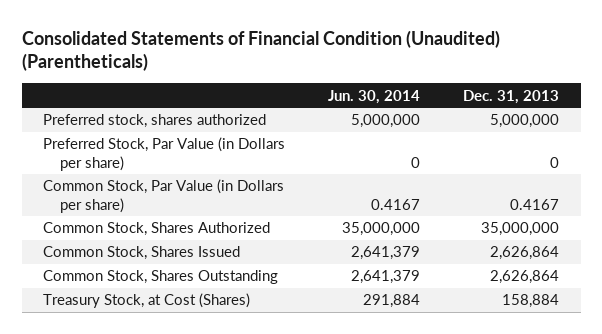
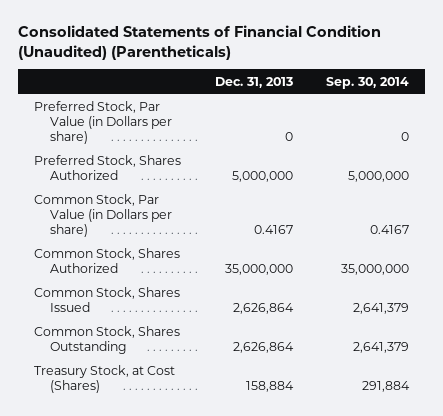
[328,89,421,104] Jun. 30, 2014 -> none
none -> [325,76,409,89] Sep. 30, 2014
[43,114,267,129] Preferred stock, shares authorized -> none
none -> [34,155,182,181] Preferred Stock, Shares Authorized

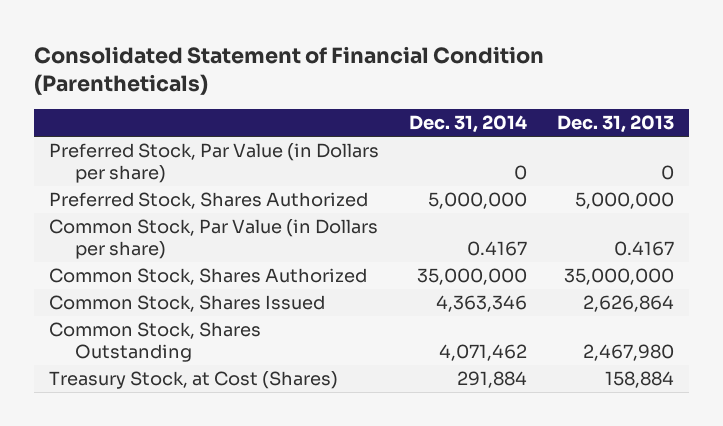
[17,25,381,60] Consolidated Statements of Financial Condition (Unaudited) (Parentheticals) -> [34,45,545,95] Consolidated Statement of Financial Condition (Parentheticals)
[325,76,409,89] Sep. 30, 2014 -> none
none -> [409,115,528,134] Dec. 31, 2014
[232,342,294,354] 2,626,864 -> [582,344,674,362] 2,467,980

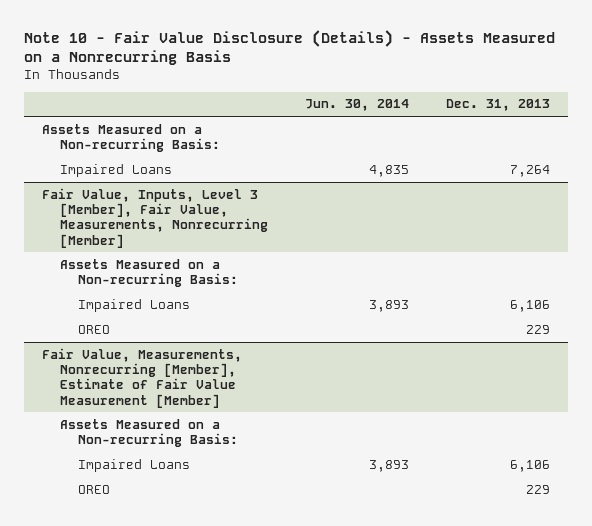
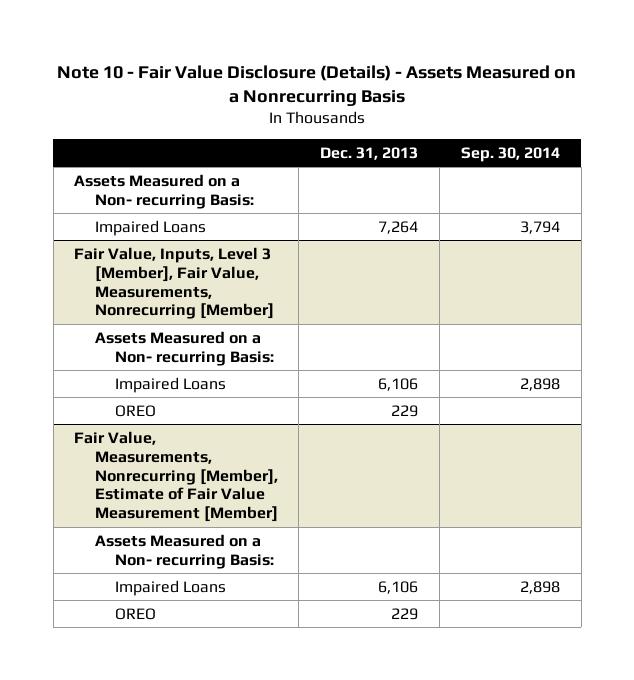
[305,99,410,112] Jun. 30, 2014 -> none
none -> [460,146,560,162] Sep. 30, 2014
[42,123,221,152] Assets Measured on a Non-recurring Basis: -> [74,173,254,209] Assets Measured on a Non- recurring Basis:
[60,258,239,287] Assets Measured on a Non-recurring Basis: -> [94,330,274,366] Assets Measured on a Non- recurring Basis:
[60,418,239,447] Assets Measured on a Non-recurring Basis: -> [94,533,274,569] Assets Measured on a Non- recurring Basis:

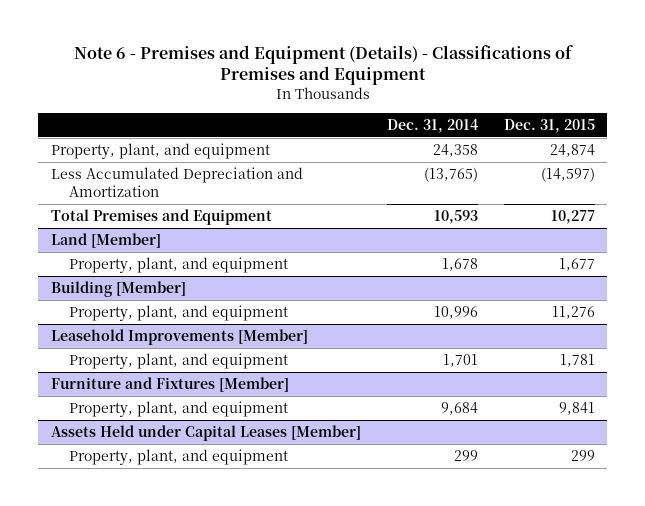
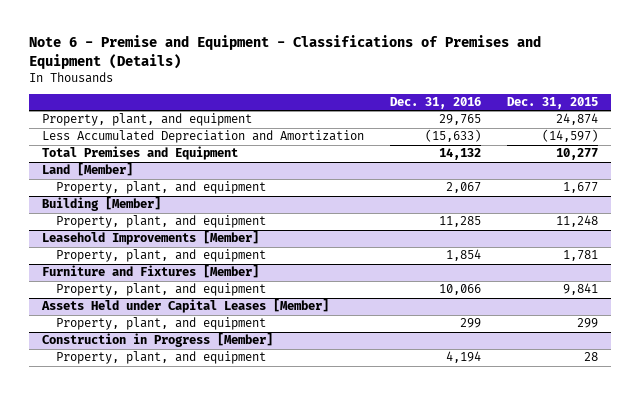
[73,44,573,86] Note 6 - Premises and Equipment (Details) - Classifications of Premises and Equipment -> [29,35,542,69] Note 6 - Premise and Equipment - Classifications of Premises and Equipment (Details)
[386,118,478,133] Dec. 31, 2014 -> none
none -> [390,97,482,110] Dec. 31, 2016
[551,305,595,319] 11,276 -> [556,215,599,228] 11,248
none -> [42,332,274,348] Construction in Progress [Member]
none -> [55,351,266,365] Property, plant, and equipment

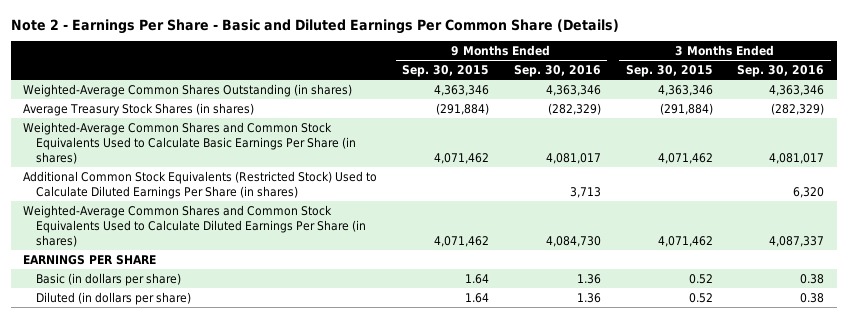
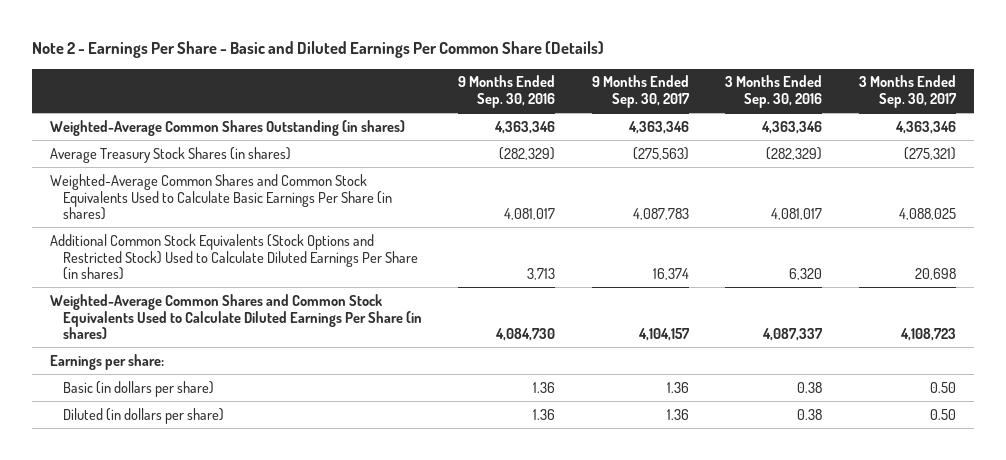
[402,65,490,78] Sep. 30, 2015 -> none
[625,65,713,78] Sep. 30, 2015 -> none
none -> [591,75,690,109] 9 Months Ended Sep. 30, 2017
none -> [858,75,957,109] 3 Months Ended Sep. 30, 2017
[23,170,378,199] Additional Common Stock Equivalents (Restricted Stock) Used to Calculate Diluted Earnings Per Share (in shares) -> [50,233,418,281] Additional Common Stock Equivalents (Stock Options and Restricted Stock) Used to Calculate Diluted Earnings Per Share (in shares)
[23,254,157,265] EARNINGS PER SHARE -> [50,353,165,370] Earnings per share:

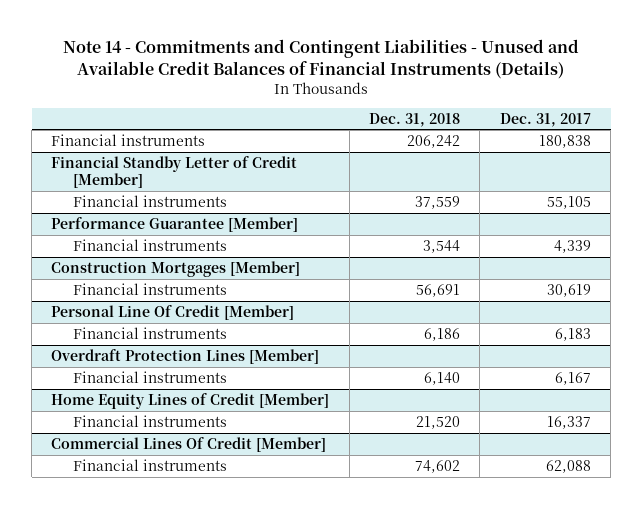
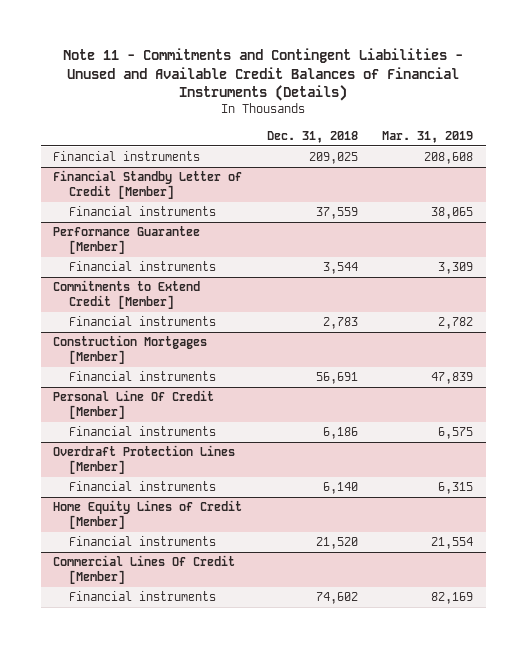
[63,39,580,79] Note 14 - Commitments and Contingent Liabilities - Unused and Available Credit Balances of Financial Instruments (Details) -> [63,47,464,102] Note 11 - Commitments and Contingent Liabilities - Unused and Available Credit Balances of Financial Instruments (Details)
[499,112,591,127] Dec. 31, 2017 -> none
none -> [382,130,474,143] Mar. 31, 2019
[407,135,461,149] 206,242 -> [308,152,358,165] 209,025
none -> [53,280,201,310] Commitments to Extend Credit [Member]
none -> [69,316,217,327] Financial instruments

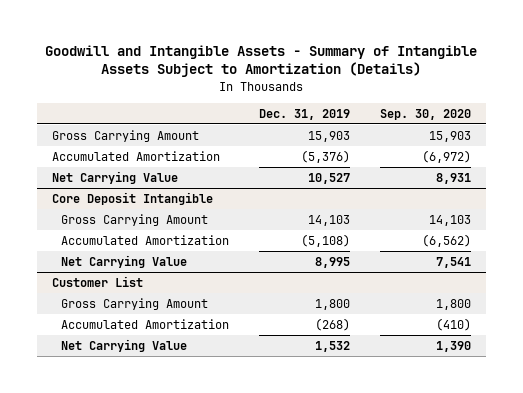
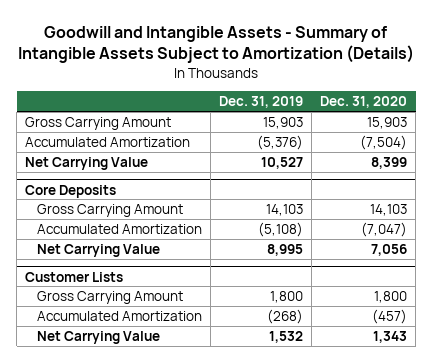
[379,108,471,120] Sep. 30, 2020 -> none
none -> [319,96,407,109] Dec. 31, 2020
[52,191,214,205] Core Deposit Intangible -> [25,184,117,198] Core Deposits
[52,275,144,287] Customer List -> [25,271,124,282] Customer Lists

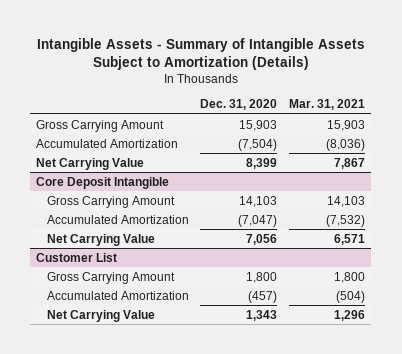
[18,25,415,64] Goodwill and Intangible Assets - Summary of Intangible Assets Subject to Amortization (Details) -> [36,37,365,71] Intangible Assets - Summary of Intangible Assets Subject to Amortization (Details)
[218,96,303,109] Dec. 31, 2019 -> none
none -> [289,99,366,111] Mar. 31, 2021
[25,184,117,198] Core Deposits -> [36,176,170,189] Core Deposit Intangible
[25,271,124,282] Customer Lists -> [36,252,118,262] Customer List

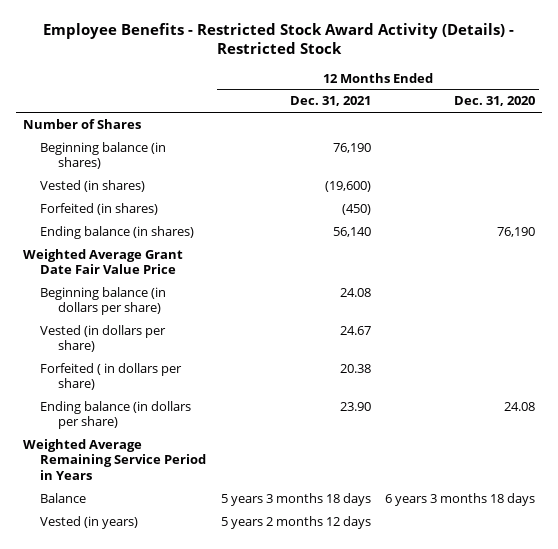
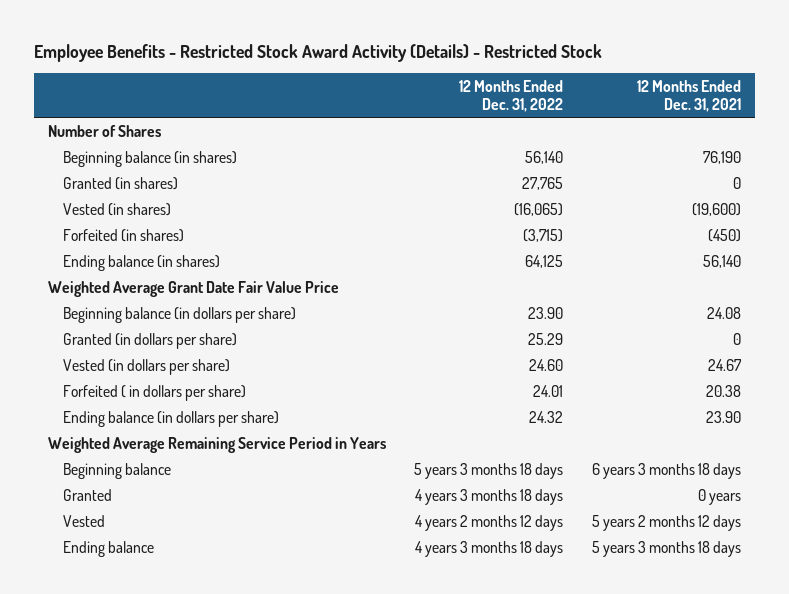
[454,96,536,107] Dec. 31, 2020 -> none
none -> [459,79,564,112] 12 Months Ended Dec. 31, 2022
none -> [62,176,178,190] Granted (in shares)
none -> [62,332,237,349] Granted (in dollars per share)
[40,492,87,503] Balance -> [62,462,171,479] Beginning balance
[220,492,371,506] 5 years 3 months 18 days -> [591,462,741,479] 6 years 3 months 18 days
none -> [62,488,112,501] Granted
[40,515,139,529] Vested (in years) -> [62,514,105,527] Vested
none -> [62,540,154,557] Ending balance

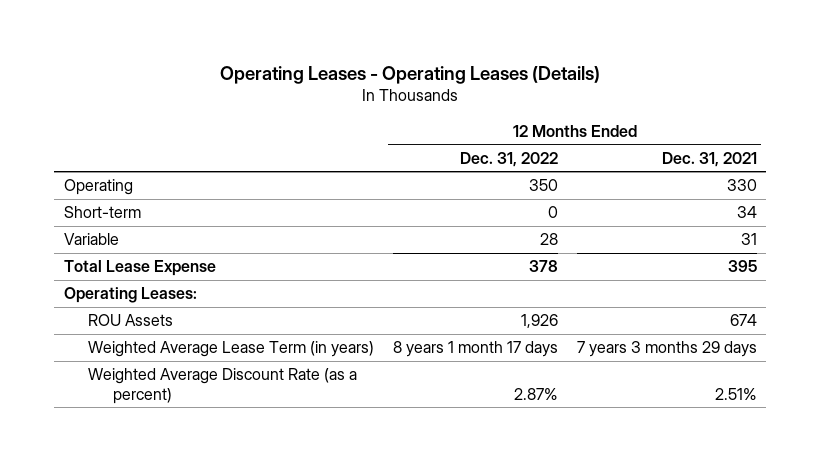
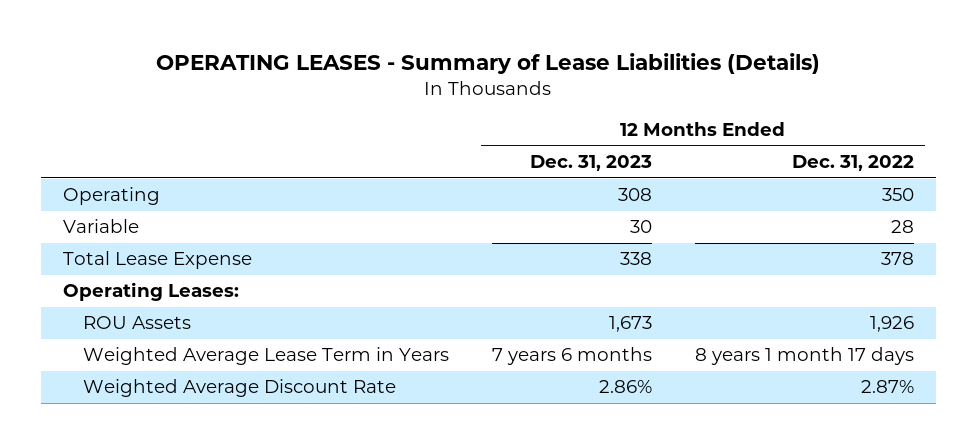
[220,65,601,84] Operating Leases - Operating Leases (Details) -> [156,53,821,75] OPERATING LEASES - Summary of Lease Liabilities (Details)
[661,151,757,167] Dec. 31, 2021 -> none
none -> [529,155,652,172] Dec. 31, 2023
[63,206,141,219] Short-term -> none
[88,341,375,358] Weighted Average Lease Term (in years) -> [82,347,449,366] Weighted Average Lease Term in Years
[88,368,358,404] Weighted Average Discount Rate (as a percent) -> [82,379,396,398] Weighted Average Discount Rate

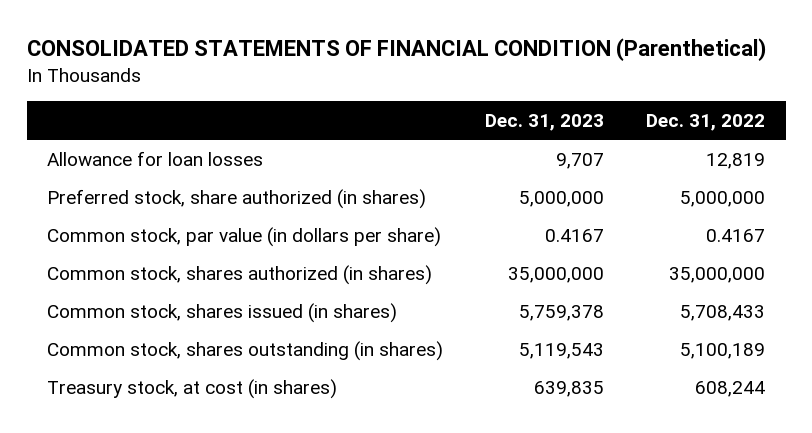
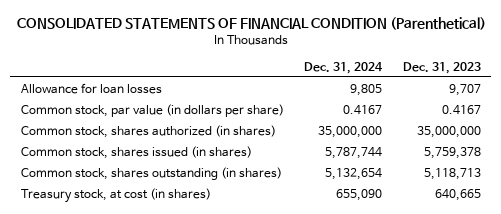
[645,114,765,132] Dec. 31, 2022 -> none
none -> [304,61,384,74] Dec. 31, 2024
[47,188,427,209] Preferred stock, share authorized (in shares) -> none
[519,342,605,359] 5,119,543 -> [423,167,481,180] 5,118,713
[534,380,605,397] 639,835 -> [434,188,481,201] 640,665

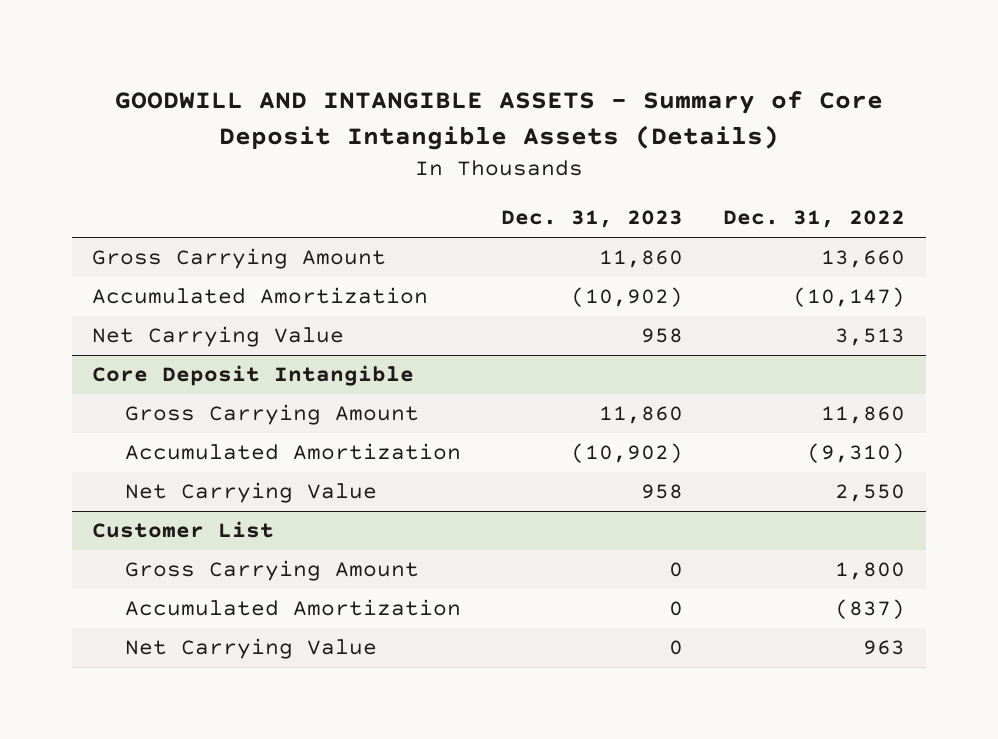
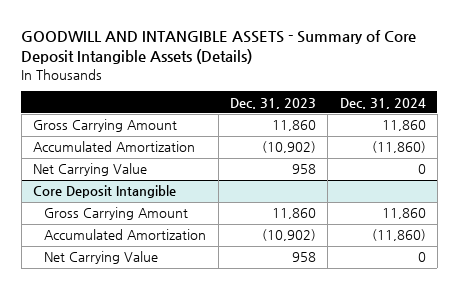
[723,210,906,229] Dec. 31, 2022 -> none
none -> [339,97,426,109] Dec. 31, 2024
[92,521,275,539] Customer List -> none
[124,560,419,582] Gross Carrying Amount -> none
[124,599,461,617] Accumulated Amortization -> none
[124,638,377,660] Net Carrying Value -> none

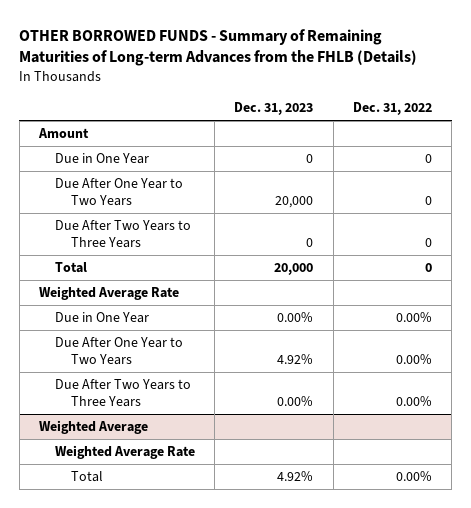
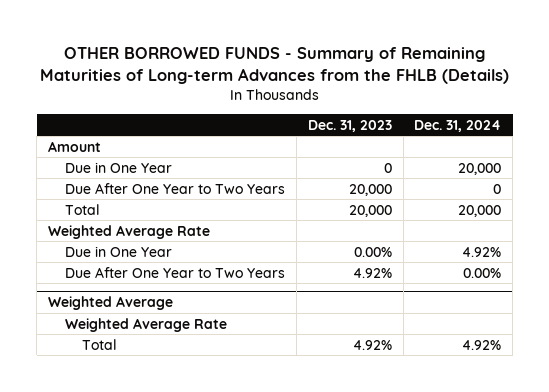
[353,102,433,116] Dec. 31, 2022 -> none
none -> [414,119,502,132] Dec. 31, 2024
[54,220,191,249] Due After Two Years to Three Years -> none
[54,379,191,408] Due After Two Years to Three Years -> none

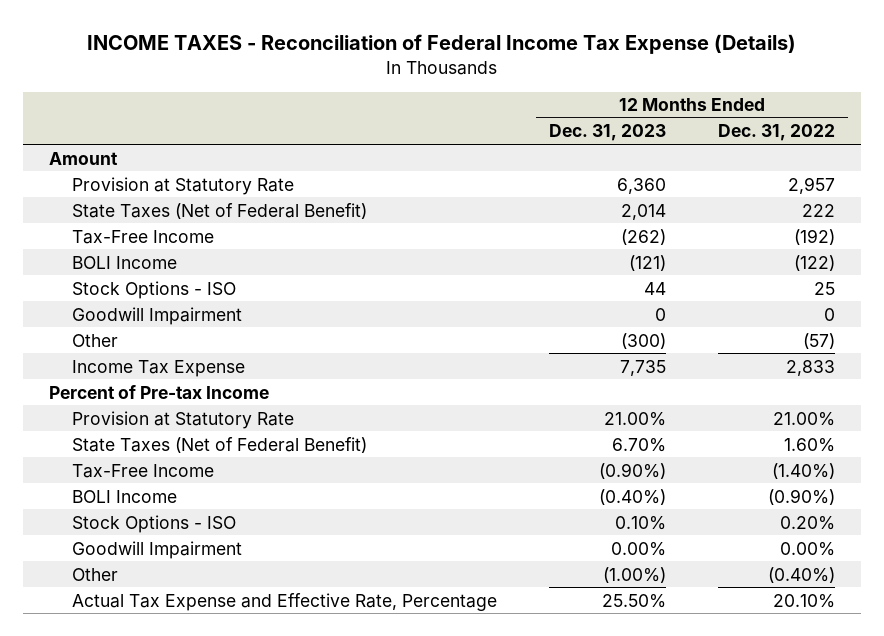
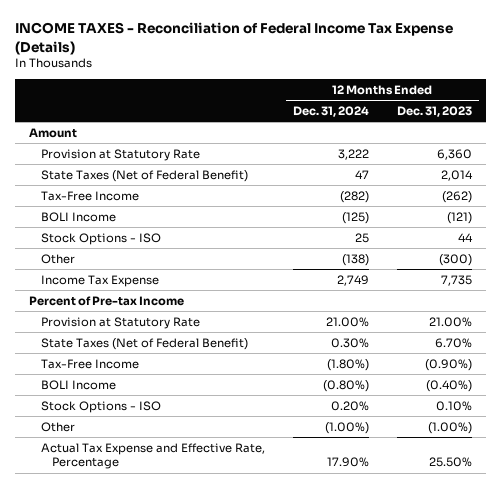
[718,124,836,142] Dec. 31, 2022 -> none
none -> [292,106,369,118] Dec. 31, 2024
[71,306,242,325] Goodwill Impairment -> none
[71,540,242,559] Goodwill Impairment -> none

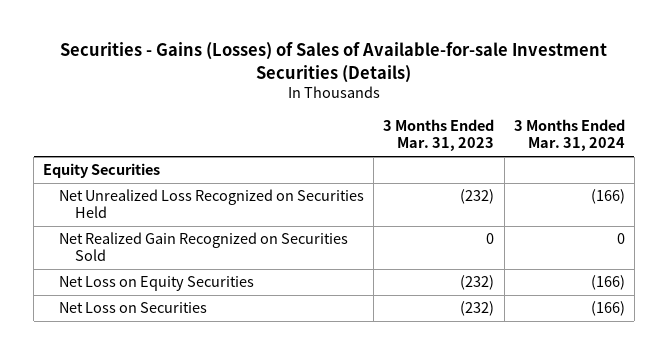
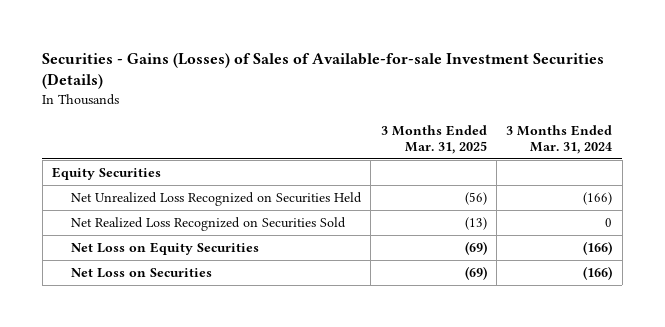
[383,119,495,152] 3 Months Ended Mar. 31, 2023 -> none
none -> [380,124,487,154] 3 Months Ended Mar. 31, 2025
[59,232,349,262] Net Realized Gain Recognized on Securities Sold -> [70,216,346,231] Net Realized Loss Recognized on Securities Sold

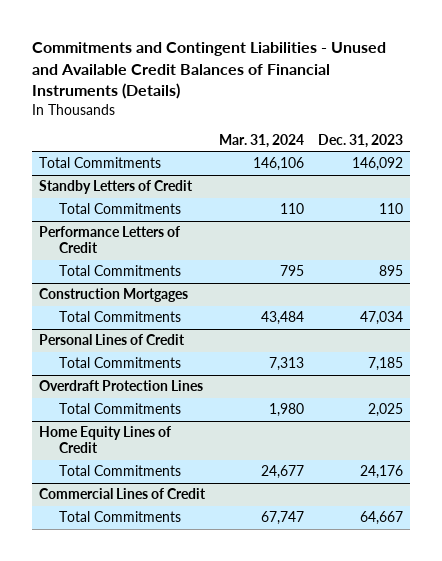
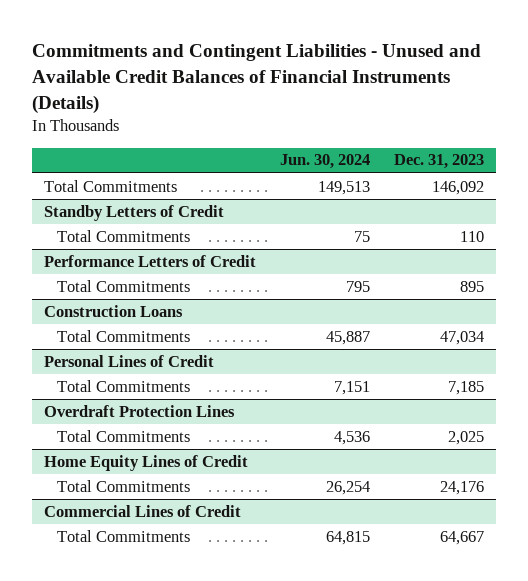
[218,133,304,148] Mar. 31, 2024 -> none
none -> [279,154,370,170] Jun. 30, 2024
[38,288,188,303] Construction Mortgages -> [43,304,183,317] Construction Loans

